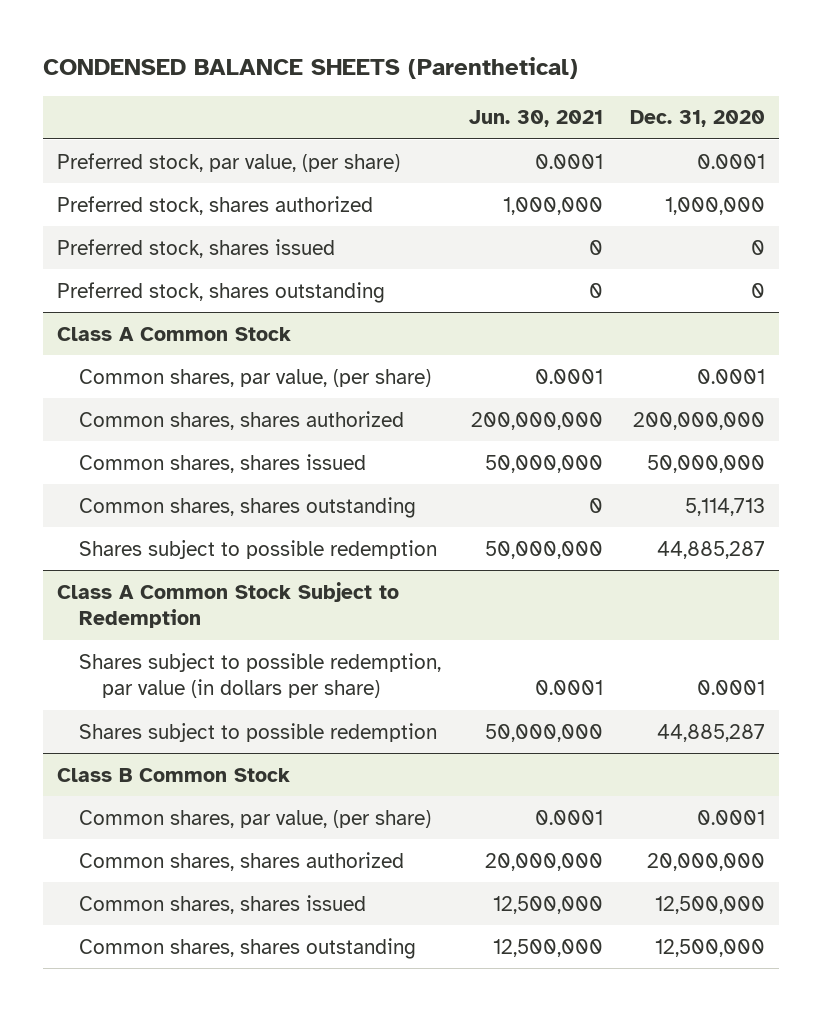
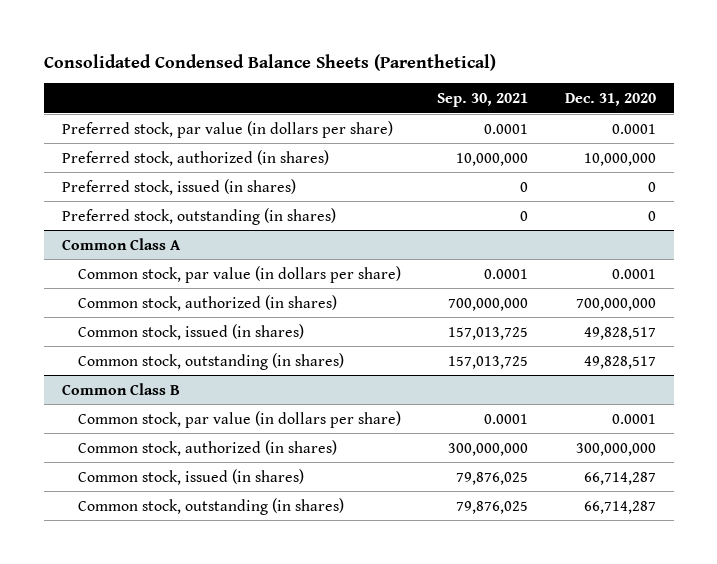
[43,57,579,80] CONDENSED BALANCE SHEETS (Parenthetical) -> [43,53,496,71] Consolidated Condensed Balance Sheets (Parenthetical)
[468,110,603,128] Jun. 30, 2021 -> none
none -> [437,92,529,107] Sep. 30, 2021
[79,539,438,559] Shares subject to possible redemption -> none
[56,581,399,629] Class A Common Stock Subject to Redemption -> none
[79,652,442,699] Shares subject to possible redemption, par value (in dollars per share) -> none
[79,722,438,742] Shares subject to possible redemption -> none
[56,152,400,172] Preferred stock, par value, (per share) -> [61,120,393,138] Preferred stock, par value (in dollars per share)
[56,195,373,215] Preferred stock, shares authorized -> [61,149,329,166] Preferred stock, authorized (in shares)
[665,196,766,215] 1,000,000 -> [583,152,656,166] 10,000,000
[56,238,335,258] Preferred stock, shares issued -> [61,178,296,195] Preferred stock, issued (in shares)
[56,281,385,303] Preferred stock, shares outstanding -> [61,207,336,225] Preferred stock, outstanding (in shares)
[56,326,291,341] Class A Common Stock -> [61,237,181,250] Common Class A
[79,368,432,387] Common shares, par value, (per share) -> [78,265,402,283] Common stock, par value (in dollars per share)
[79,410,405,430] Common shares, shares authorized -> [78,294,338,311] Common stock, authorized (in shares)
[633,411,766,430] 200,000,000 -> [575,297,656,311] 700,000,000
[79,453,367,473] Common shares, shares issued -> [78,323,305,340] Common stock, issued (in shares)
[647,454,766,473] 50,000,000 -> [583,326,656,340] 49,828,517
[79,496,417,518] Common shares, shares outstanding -> [78,352,345,370] Common stock, outstanding (in shares)
[685,497,766,516] 5,114,713 -> [583,355,656,369] 49,828,517
[56,767,290,782] Class B Common Stock -> [61,382,180,395] Common Class B
[79,809,432,828] Common shares, par value, (per share) -> [78,410,402,428] Common stock, par value (in dollars per share)
[79,851,405,871] Common shares, shares authorized -> [78,439,338,456] Common stock, authorized (in shares)
[647,852,766,871] 20,000,000 -> [575,442,656,456] 300,000,000
[79,894,367,914] Common shares, shares issued -> [78,468,305,485] Common stock, issued (in shares)
[655,895,766,914] 12,500,000 -> [583,471,656,485] 66,714,287
[79,937,417,959] Common shares, shares outstanding -> [78,497,345,515] Common stock, outstanding (in shares)
[655,938,766,957] 12,500,000 -> [583,500,656,514] 66,714,287

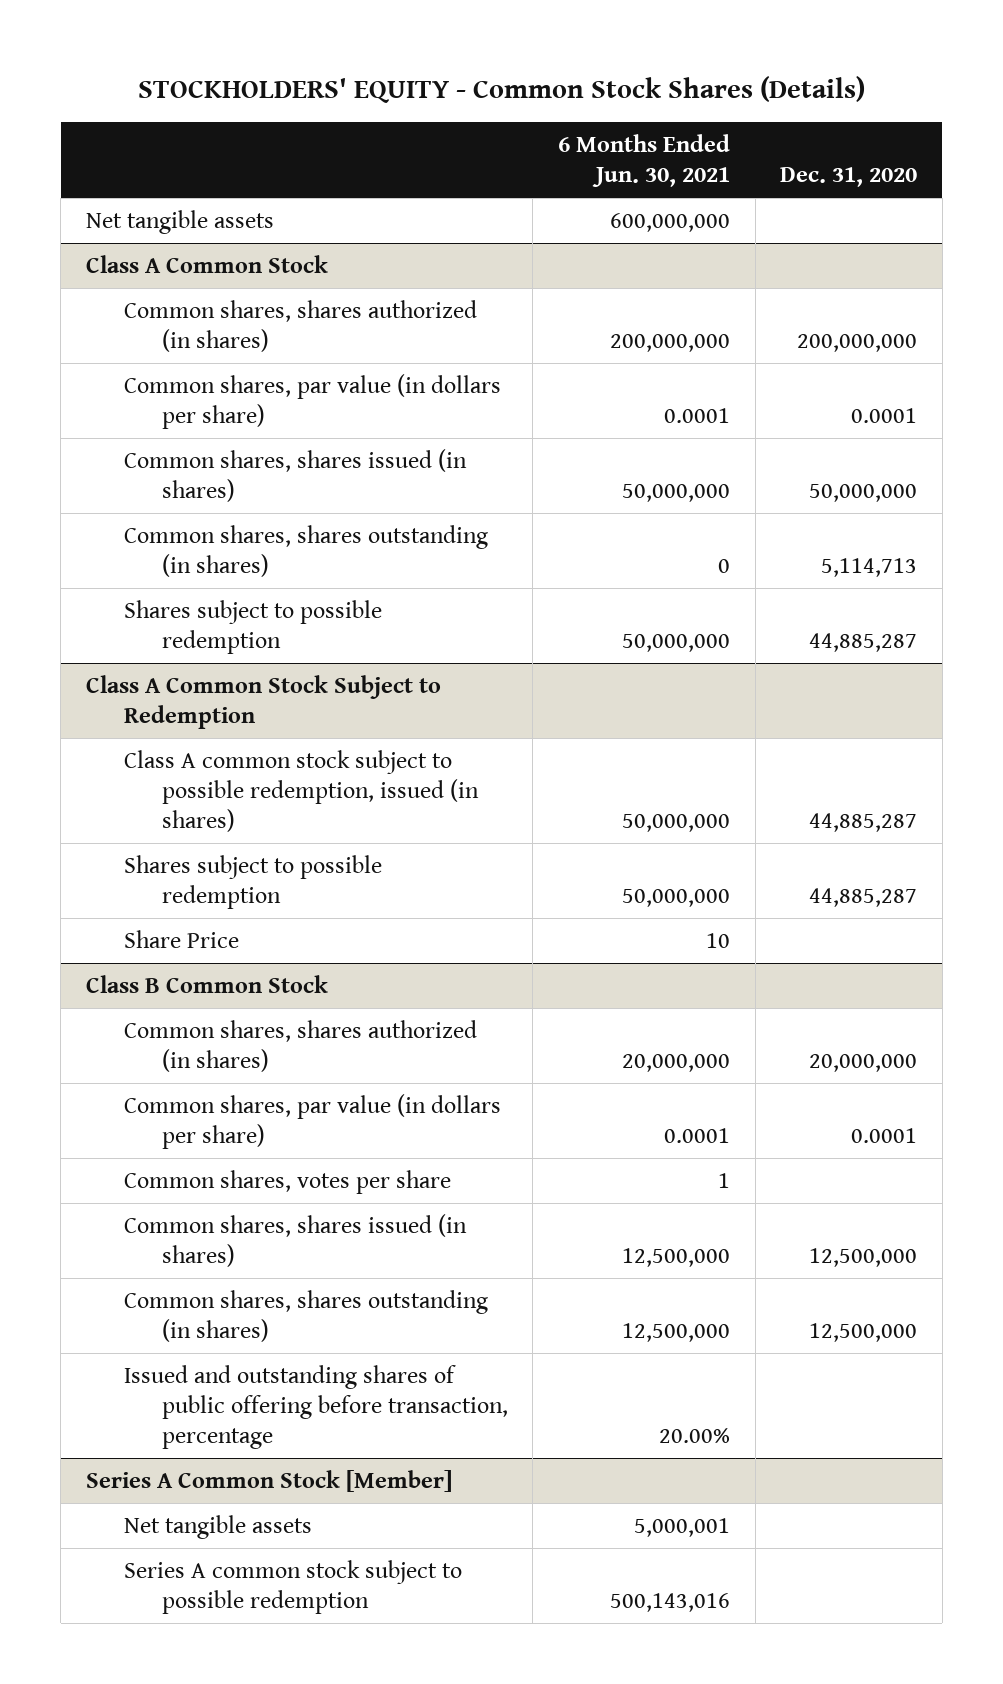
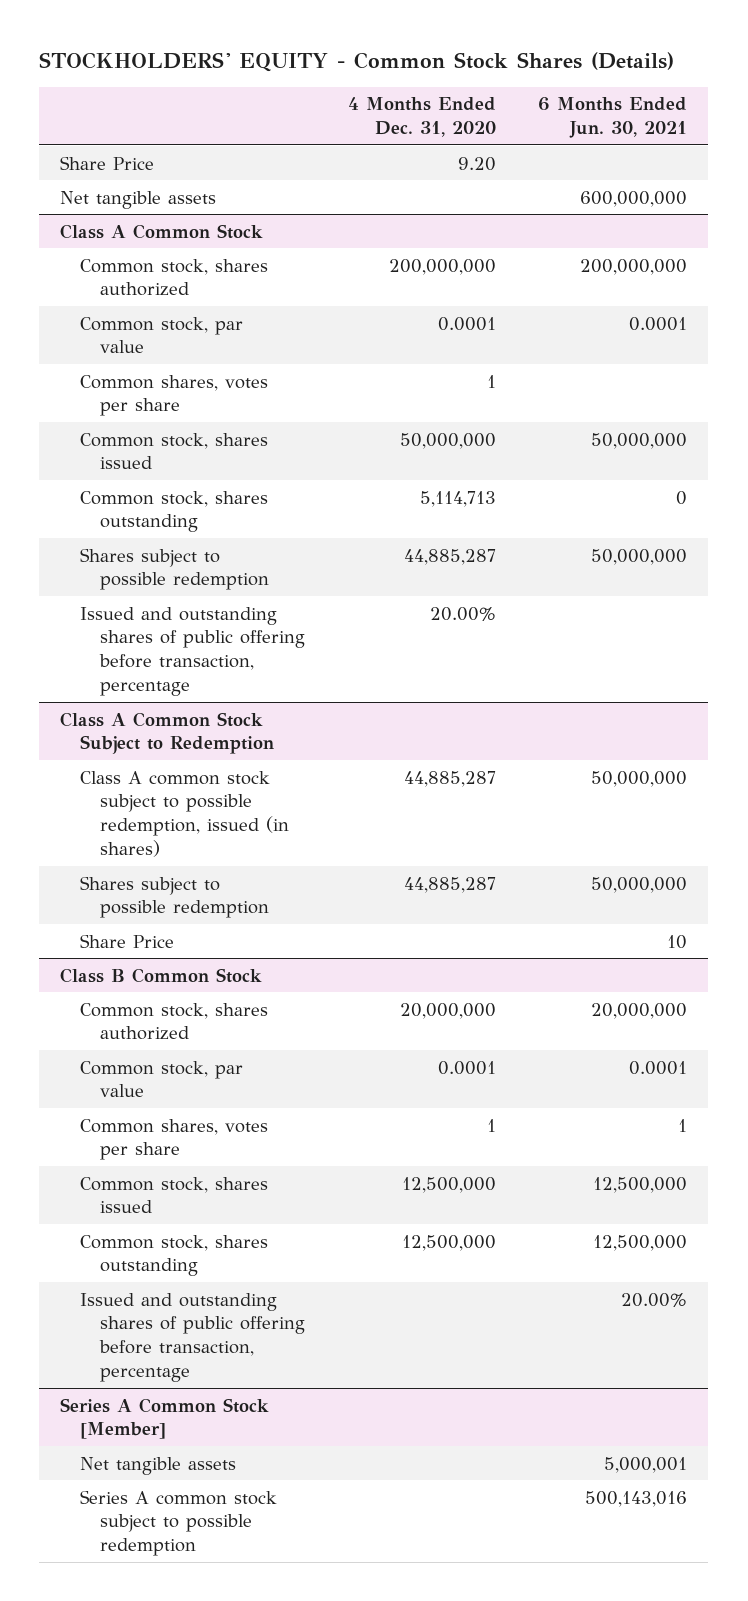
[780,166,918,187] Dec. 31, 2020 -> none
none -> [347,97,496,138] 4 Months Ended Dec. 31, 2020
none -> [60,155,155,170] Share Price
[123,300,477,352] Common shares, shares authorized (in shares) -> [80,258,269,297] Common stock, shares authorized
[123,374,501,429] Common shares, par value (in dollars per share) -> [80,316,244,354] Common stock, par value
none -> [80,374,269,417] Common shares, votes per share
[123,449,467,502] Common shares, shares issued (in shares) -> [80,432,269,470] Common stock, shares issued
[123,525,488,577] Common shares, shares outstanding (in shares) -> [80,490,269,533] Common stock, shares outstanding
none -> [80,606,306,697] Issued and outstanding shares of public offering before transaction, percentage
[123,1020,477,1072] Common shares, shares authorized (in shares) -> [80,1002,269,1041] Common stock, shares authorized
[123,1094,501,1149] Common shares, par value (in dollars per share) -> [80,1060,244,1098] Common stock, par value
[123,1214,467,1267] Common shares, shares issued (in shares) -> [80,1176,269,1214] Common stock, shares issued
[123,1290,488,1342] Common shares, shares outstanding (in shares) -> [80,1234,269,1277] Common stock, shares outstanding

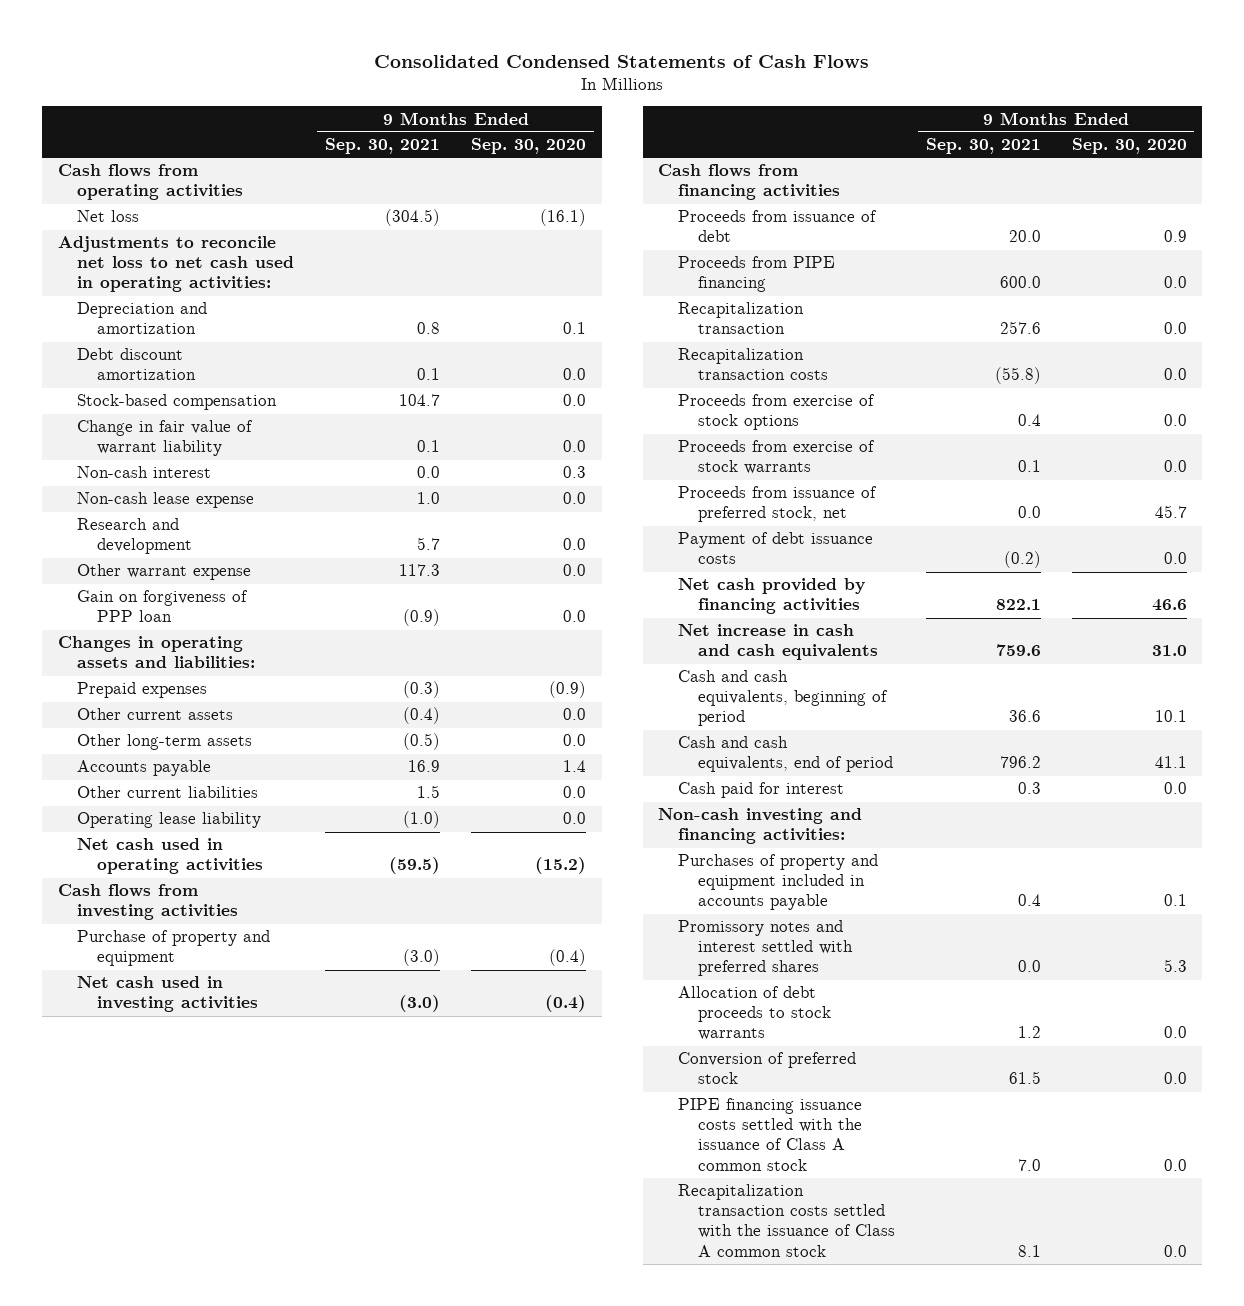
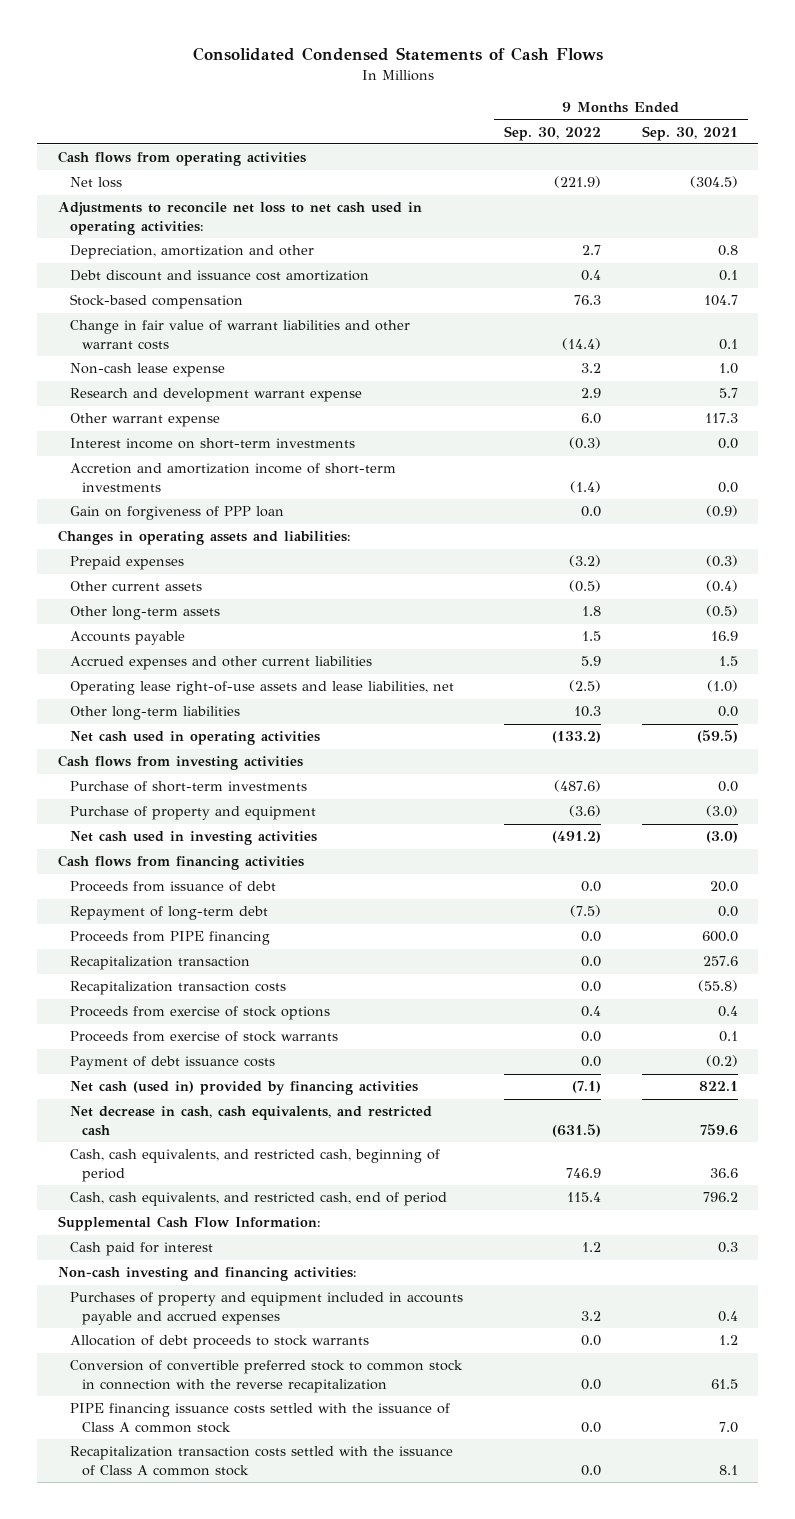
[471,138,587,155] Sep. 30, 2020 -> none
none -> [503,125,601,141] Sep. 30, 2022
[77,302,208,335] Depreciation and amortization -> [69,245,314,260] Depreciation, amortization and other
[77,348,196,381] Debt discount amortization -> [69,270,369,282] Debt discount and issuance cost amortization
[77,466,212,479] Non-cash interest -> none
[77,420,254,457] Change in fair value of warrant liability -> [69,320,410,350] Change in fair value of warrant liabilities and other warrant costs
[77,518,192,555] Research and development -> [69,388,362,403] Research and development warrant expense
none -> [69,438,355,450] Interest income on short-term investments
none -> [69,463,396,492] Accretion and amortization income of short-term investments
[77,786,259,799] Other current liabilities -> [69,656,372,671] Accrued expenses and other current liabilities
[77,812,262,829] Operating lease liability -> [69,681,454,696] Operating lease right-of-use assets and lease liabilities, net
none -> [69,706,240,721] Other long-term liabilities
none -> [69,781,307,793] Purchase of short-term investments
none -> [69,906,268,921] Repayment of long-term debt
[677,486,877,523] Proceeds from issuance of preferred stock, net -> none
[677,578,865,615] Net cash provided by financing activities -> [69,1081,418,1096] Net cash (used in) provided by financing activities
[677,624,878,661] Net increase in cash and cash equivalents -> [69,1106,432,1136] Net decrease in cash, cash equivalents, and restricted cash
[677,670,888,727] Cash and cash equivalents, beginning of period -> [69,1149,440,1182] Cash, cash equivalents, and restricted cash, beginning of period
[677,736,893,773] Cash and cash equivalents, end of period -> [69,1192,447,1207] Cash, cash equivalents, and restricted cash, end of period
none -> [57,1216,321,1232] Supplemental Cash Flow Information:
[677,920,853,977] Promissory notes and interest settled with preferred shares -> none
[677,854,878,911] Purchases of property and equipment included in accounts payable -> [69,1292,463,1325] Purchases of property and equipment included in accounts payable and accrued expenses
[677,1052,856,1085] Conversion of preferred stock -> [69,1360,463,1393] Conversion of convertible preferred stock to common stock in connection with the reverse recapitalization

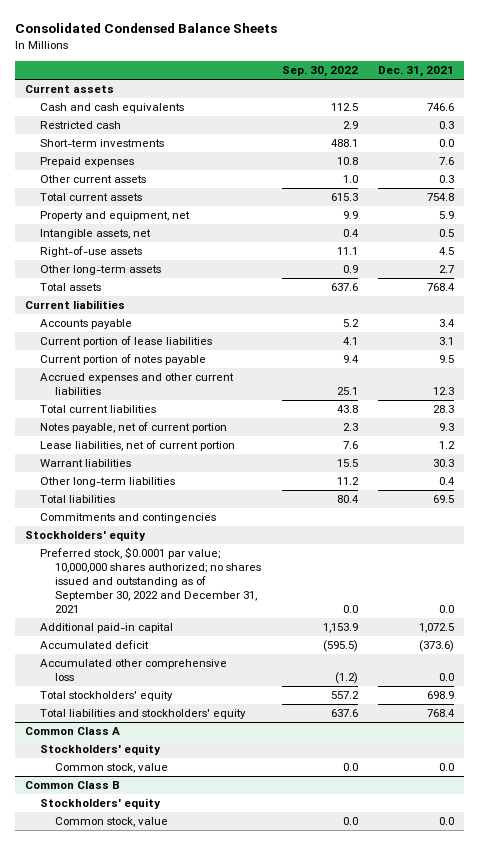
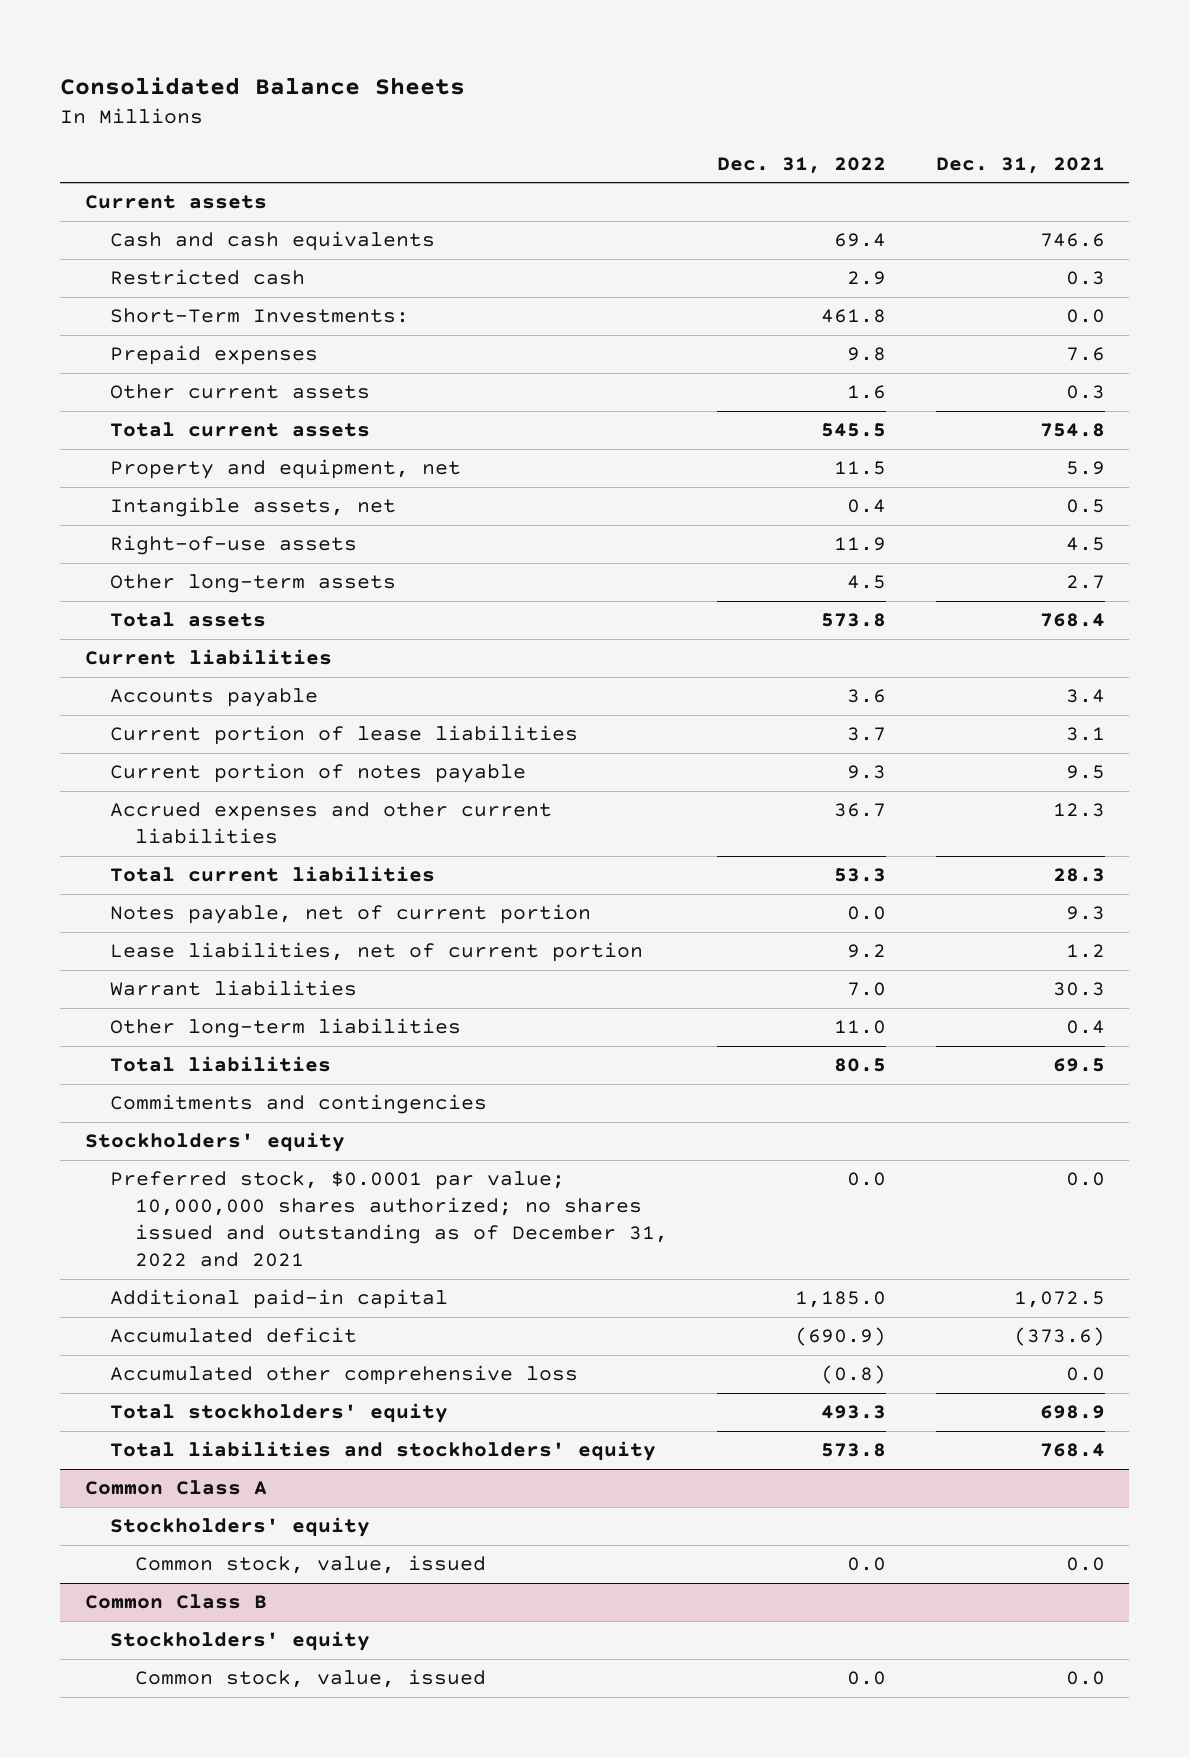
[15,23,278,34] Consolidated Condensed Balance Sheets -> [60,76,466,95] Consolidated Balance Sheets
[281,66,358,78] Sep. 30, 2022 -> none
none -> [717,156,887,174] Dec. 31, 2022
[40,139,165,148] Short-term investments -> [109,308,409,324] Short-Term Investments:
[40,547,262,614] Preferred stock, $0.0001 par value; 10,000,000 shares authorized; no shares issued and outstanding as of September 30, 2022 and December 31, 2021 -> [109,1171,669,1267] Preferred stock, $0.0001 par value; 10,000,000 shares authorized; no shares issued and outstanding as of December 31, 2022 and 2021
[55,763,169,774] Common stock, value -> [135,1555,487,1575] Common stock, value, issued
[55,817,169,828] Common stock, value -> [135,1669,487,1689] Common stock, value, issued

